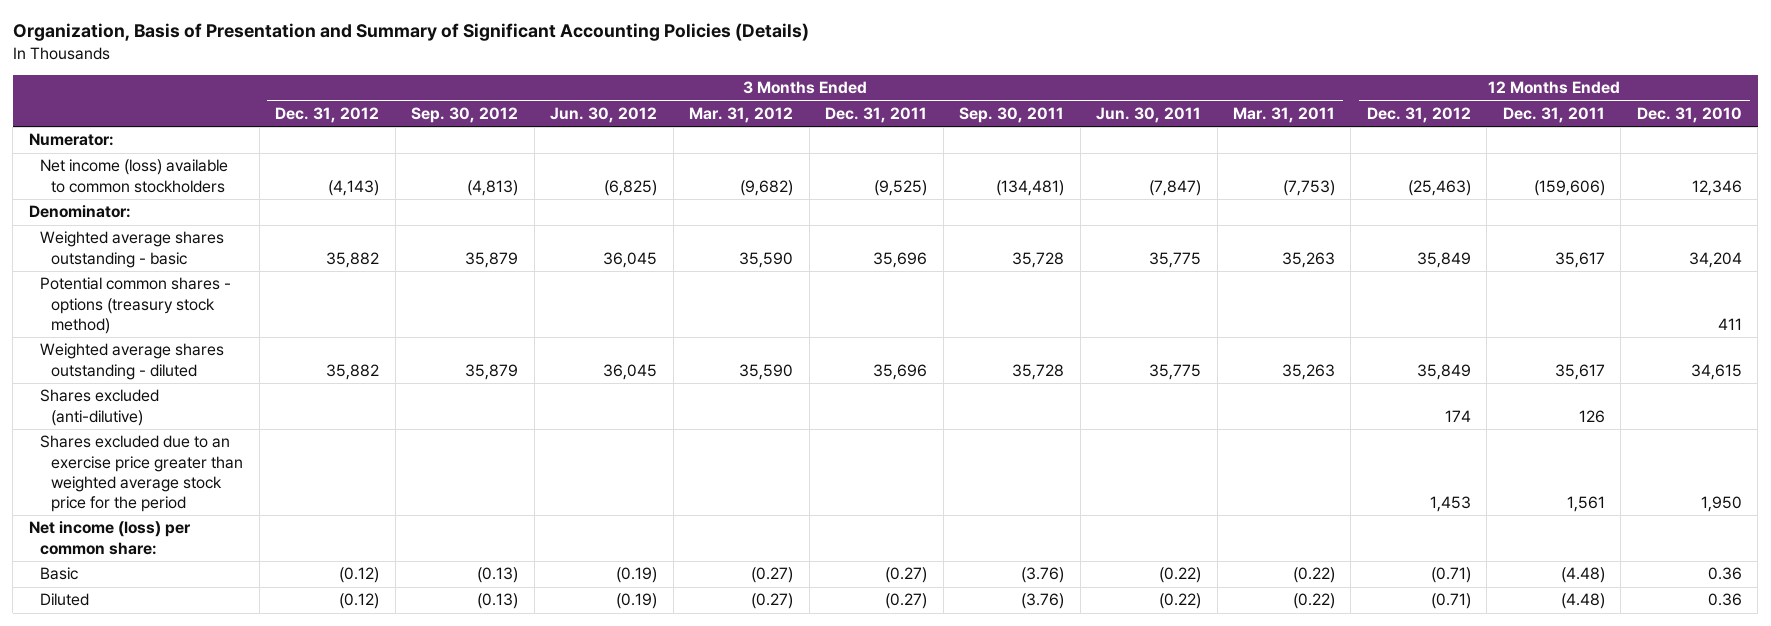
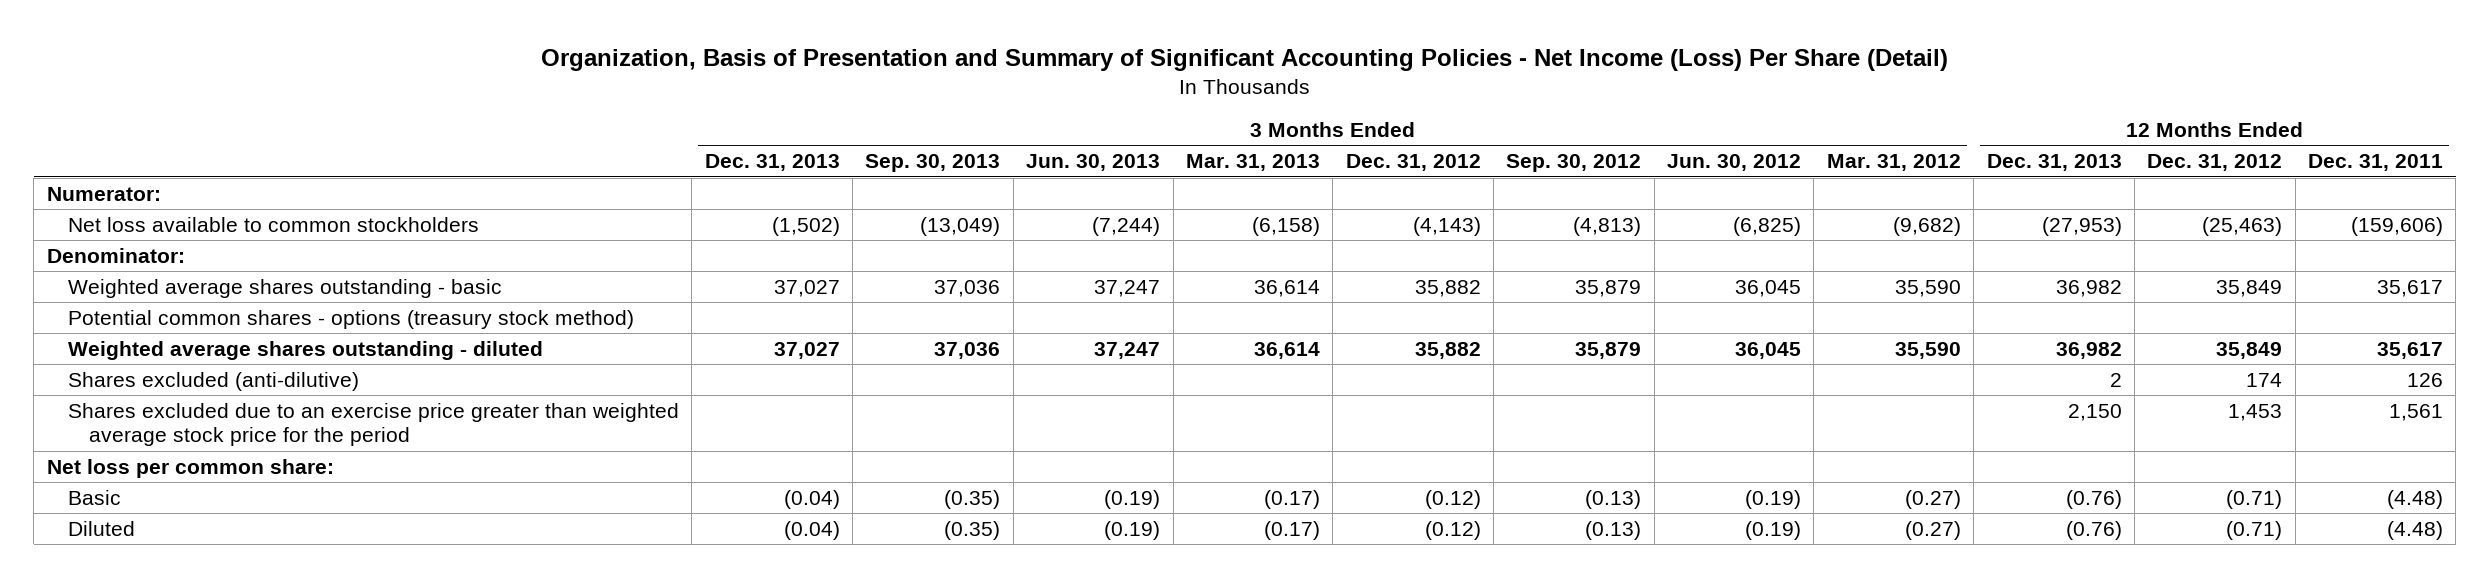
[12,23,809,42] Organization, Basis of Presentation and Summary of Significant Accounting Policies (Details) -> [540,48,1948,71] Organization, Basis of Presentation and Summary of Significant Accounting Policies - Net Income (Loss) Per Share (Detail)
[825,106,928,123] Dec. 31, 2011 -> none
[959,106,1065,123] Sep. 30, 2011 -> none
[1096,106,1202,123] Jun. 30, 2011 -> none
[1232,106,1335,123] Mar. 31, 2011 -> none
[1636,106,1742,123] Dec. 31, 2010 -> none
none -> [704,154,840,172] Dec. 31, 2013
none -> [865,154,1001,173] Sep. 30, 2013
none -> [1026,154,1161,172] Jun. 30, 2013
none -> [1185,154,1320,172] Mar. 31, 2013
none -> [1986,154,2122,172] Dec. 31, 2013
[40,159,229,193] Net income (loss) available to common stockholders -> [67,216,479,232] Net loss available to common stockholders
[28,521,191,555] Net income (loss) per common share: -> [46,458,334,478] Net loss per common share:

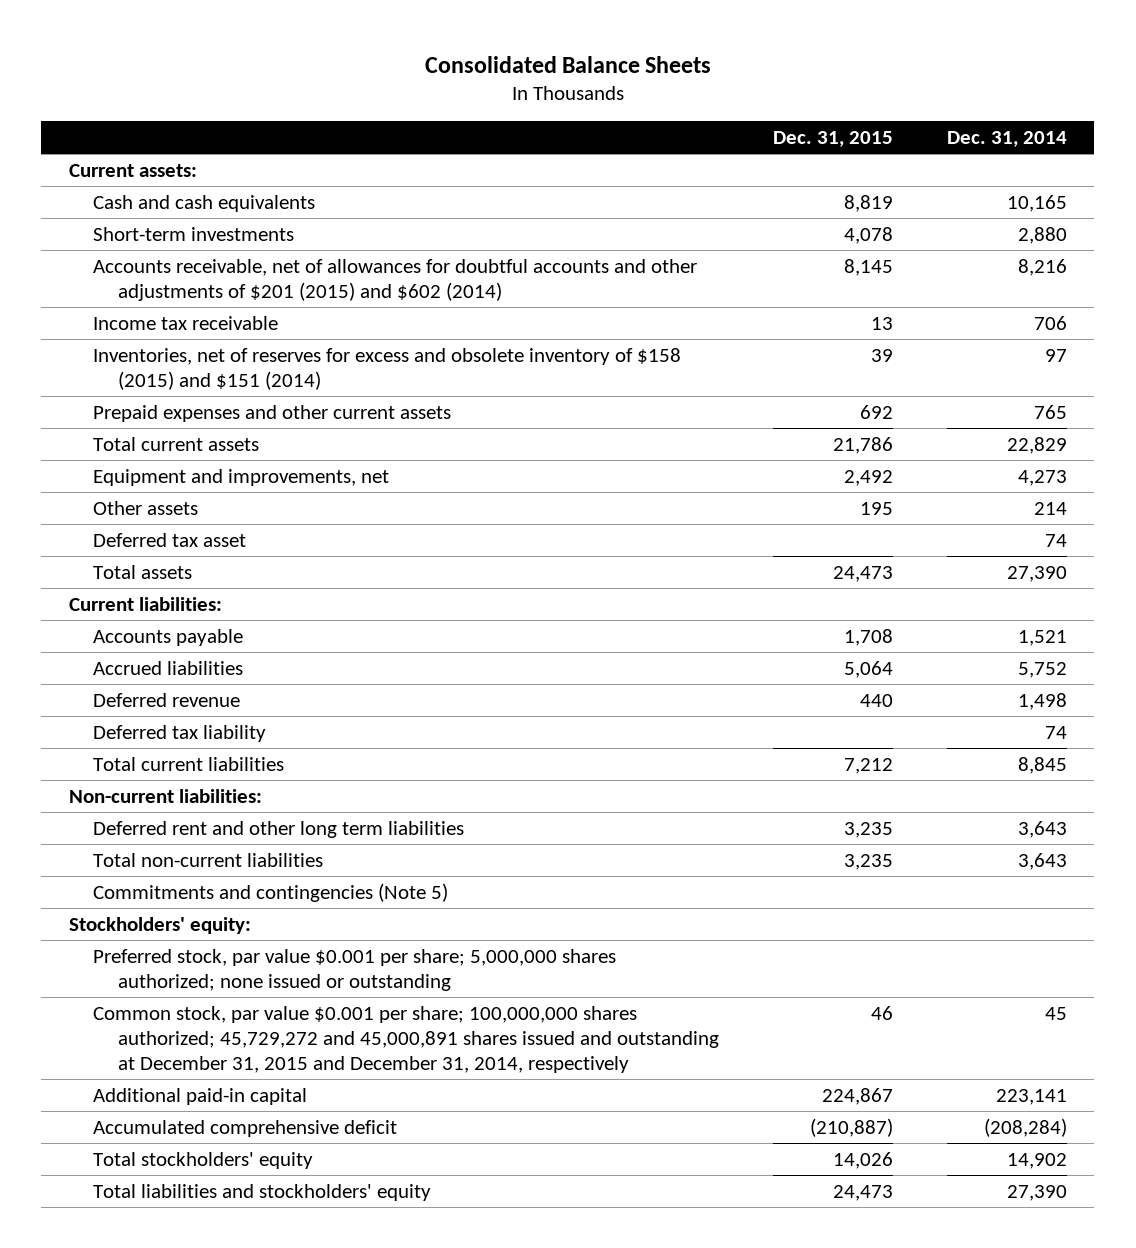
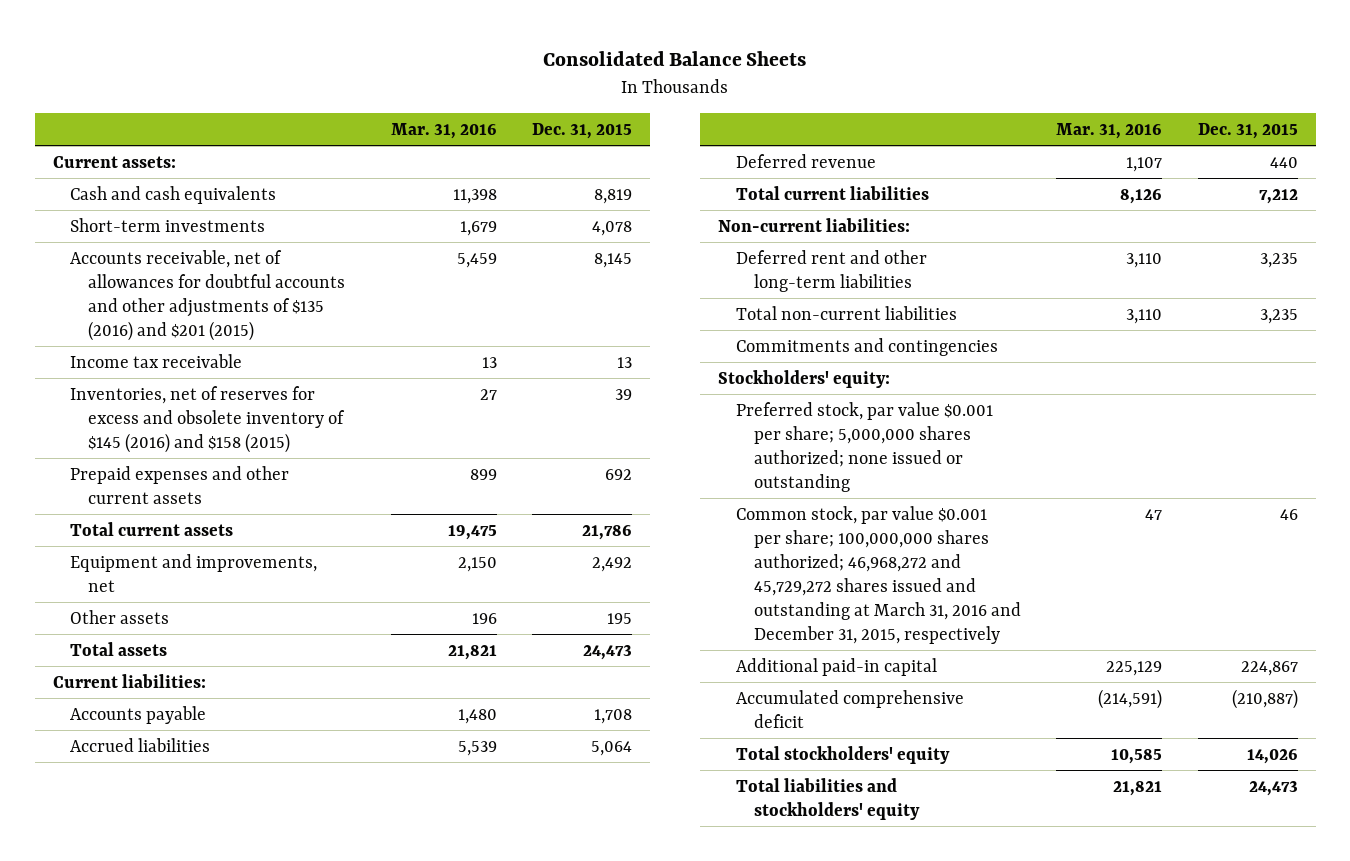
[947,130,1068,147] Dec. 31, 2014 -> none
none -> [390,122,497,139] Mar. 31, 2016
[93,258,698,301] Accounts receivable, net of allowances for doubtful accounts and other adjustments of $201 (2015) and $602 (2014) -> [70,249,346,341] Accounts receivable, net of allowances for doubtful accounts and other adjustments of $135 (2016) and $201 (2015)
[93,347,682,390] Inventories, net of reserves for excess and obsolete inventory of $158 (2015) and $151 (2014) -> [70,385,346,453] Inventories, net of reserves for excess and obsolete inventory of $145 (2016) and $158 (2015)
[93,532,247,547] Deferred tax asset -> none
[93,724,267,742] Deferred tax liability -> none
[93,820,465,838] Deferred rent and other long term liabilities -> [735,249,927,292] Deferred rent and other long-term liabilities
[93,882,449,902] Commitments and contingencies (Note 5) -> [735,337,998,356] Commitments and contingencies
[93,1005,719,1073] Common stock, par value $0.001 per share; 100,000,000 shares authorized; 45,729,272 and 45,000,891 shares issued and outstanding at December 31, 2015 and December 31, 2014, respectively -> [735,505,1021,644] Common stock, par value $0.001 per share; 100,000,000 shares authorized; 46,968,272 and 45,729,272 shares issued and outstanding at March 31, 2016 and December 31, 2015, respectively

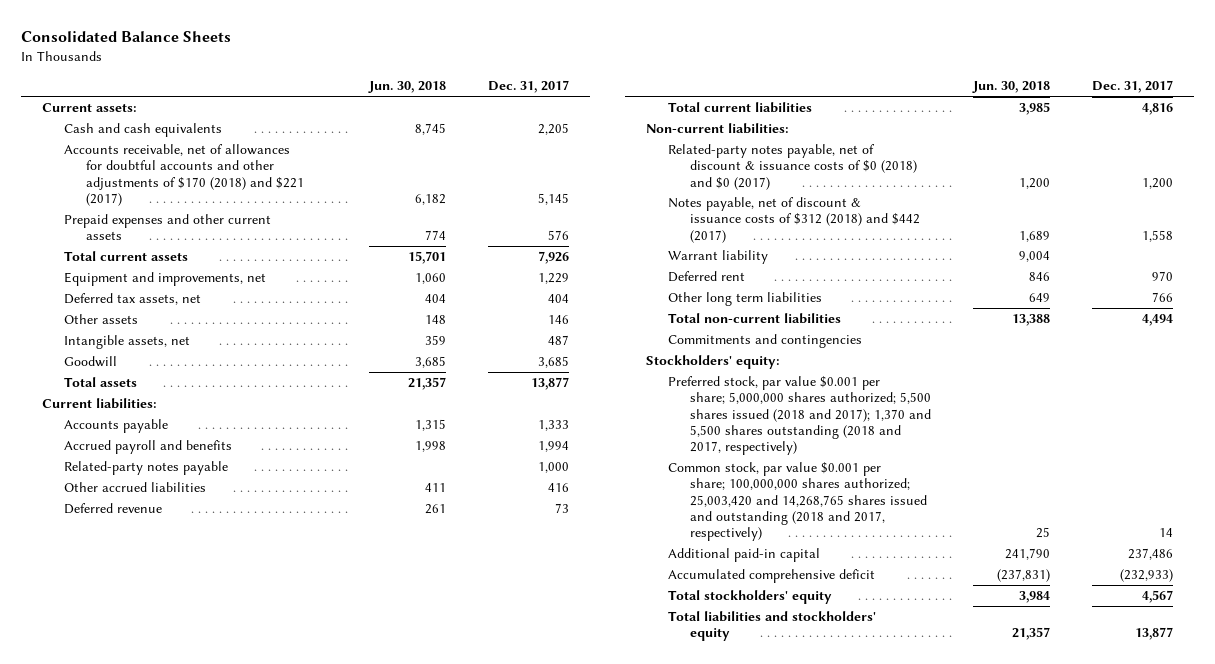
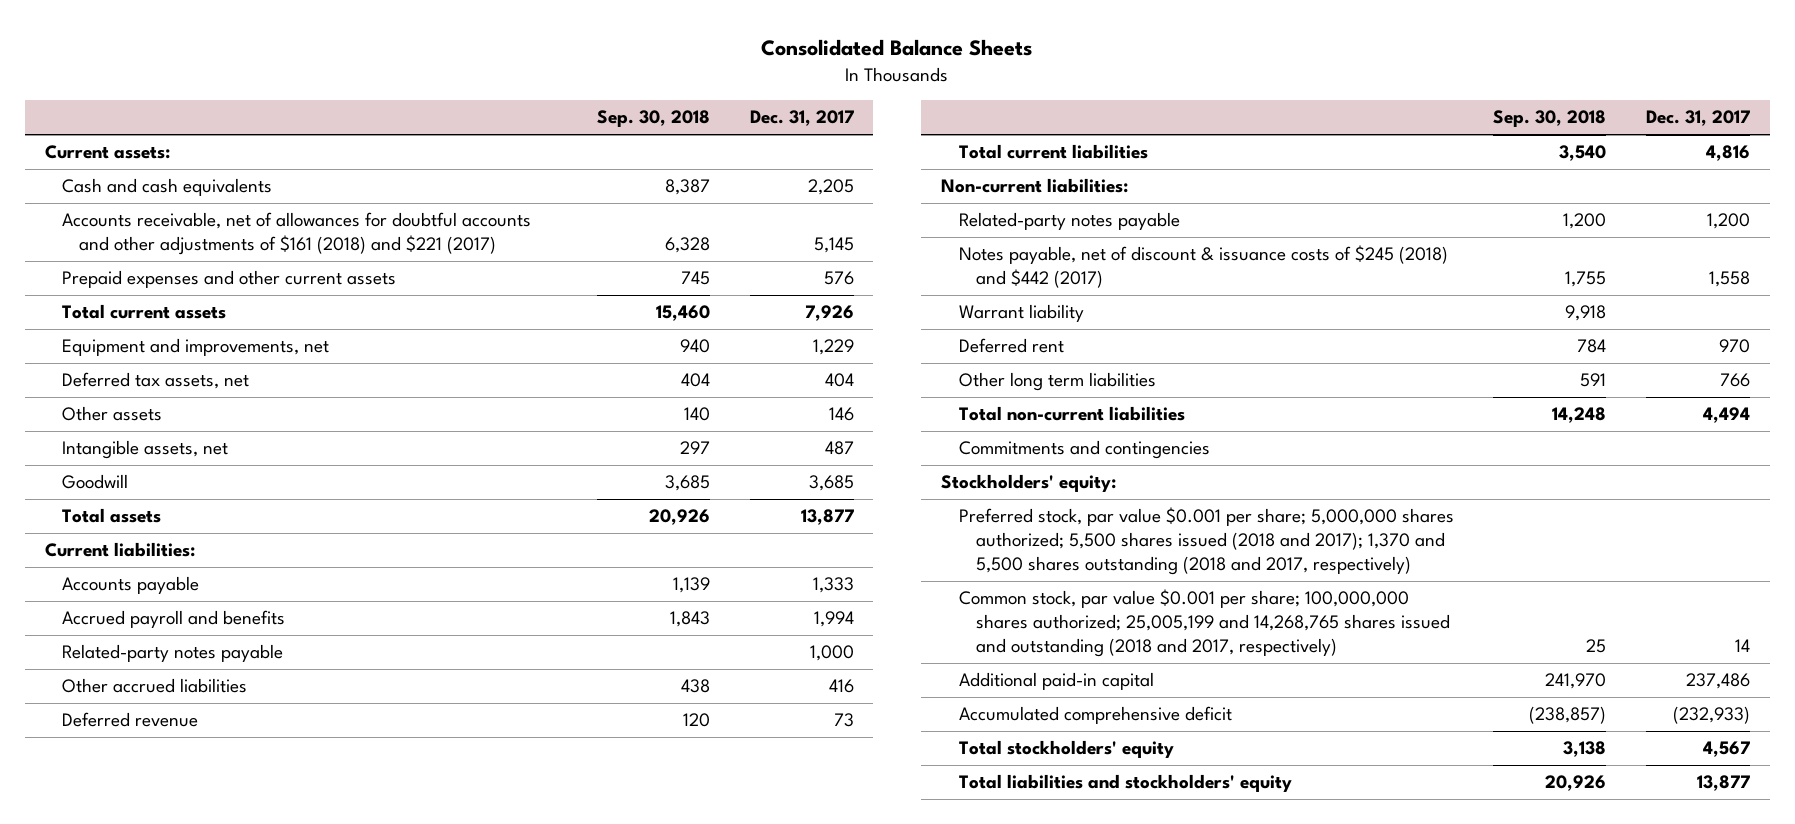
[367,81,446,94] Jun. 30, 2018 -> none
none -> [596,110,710,128] Sep. 30, 2018
[63,143,304,206] Accounts receivable, net of allowances for doubtful accounts and other adjustments of $170 (2018) and $221 (2017) -> [61,212,531,256] Accounts receivable, net of allowances for doubtful accounts and other adjustments of $161 (2018) and $221 (2017)
[667,143,917,190] Related-party notes payable, net of discount & issuance costs of $0 (2018) and $0 (2017) -> [958,212,1180,231] Related-party notes payable
[667,196,920,243] Notes payable, net of discount & issuance costs of $312 (2018) and $442 (2017) -> [958,245,1448,289] Notes payable, net of discount & issuance costs of $245 (2018) and $442 (2017)
[667,461,927,542] Common stock, par value $0.001 per share; 100,000,000 shares authorized; 25,003,420 and 14,268,765 shares issued and outstanding (2018 and 2017, respectively) -> [958,589,1450,658] Common stock, par value $0.001 per share; 100,000,000 shares authorized; 25,005,199 and 14,268,765 shares issued and outstanding (2018 and 2017, respectively)

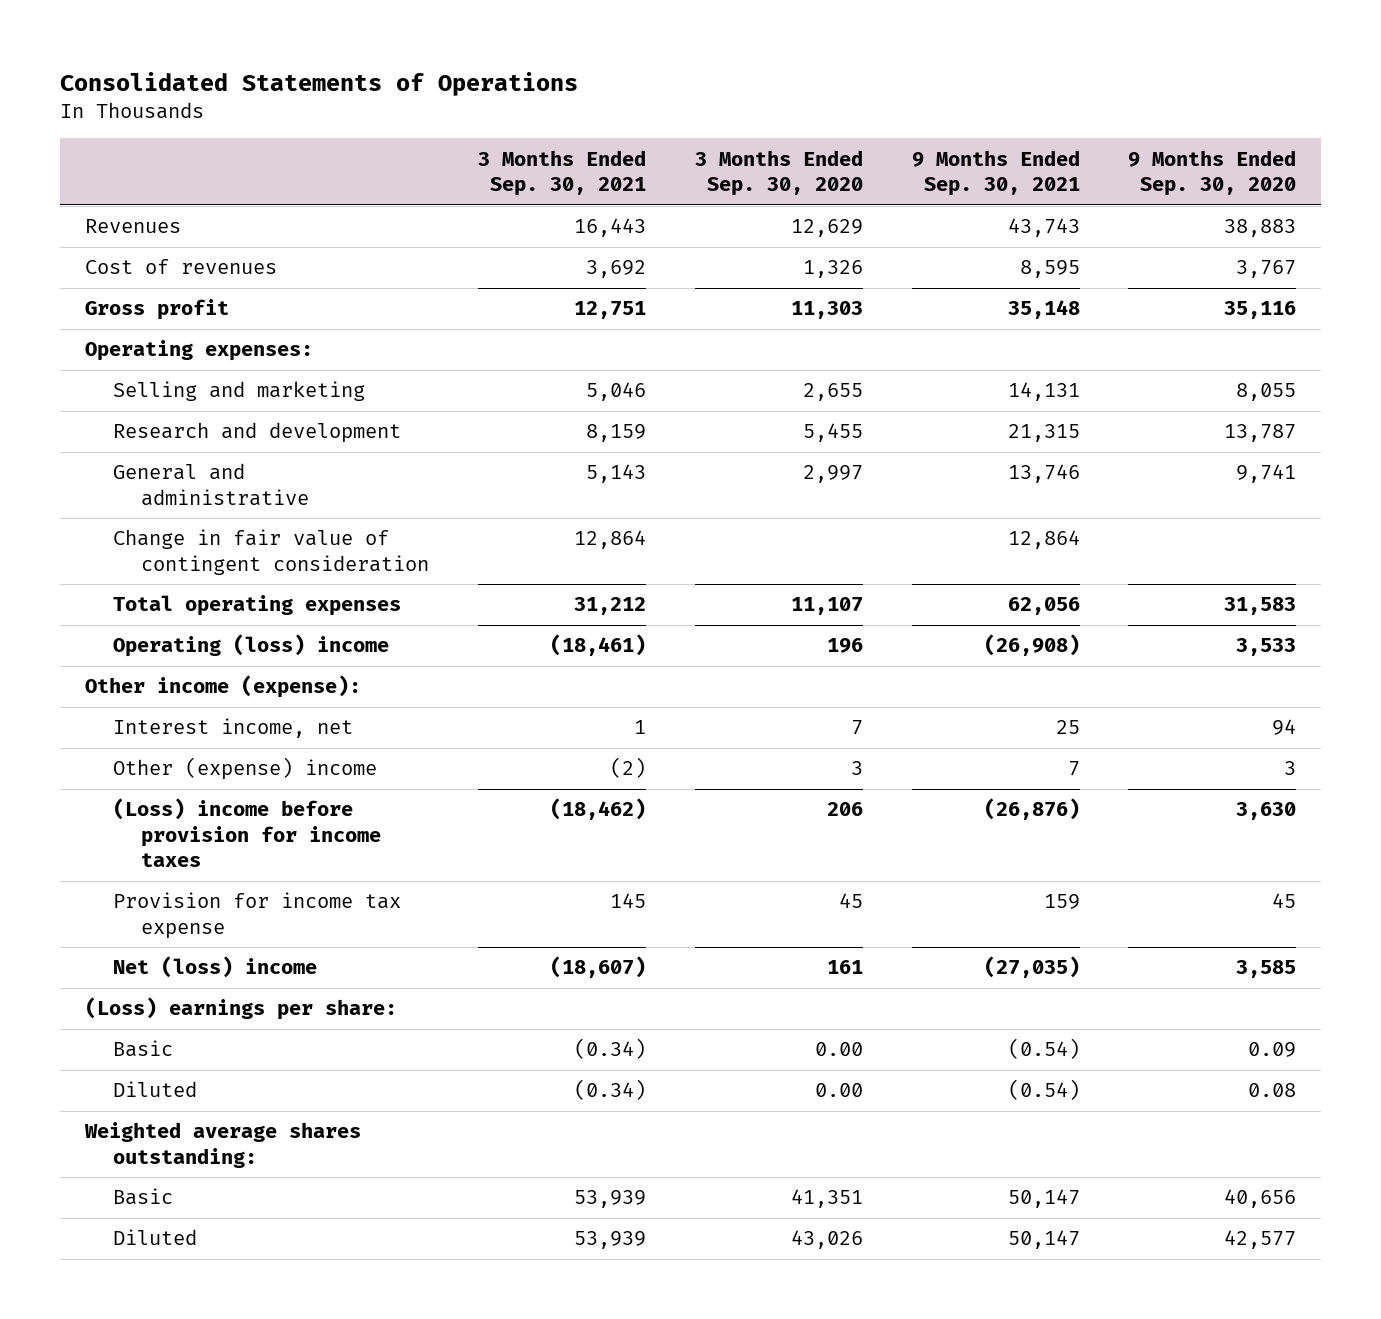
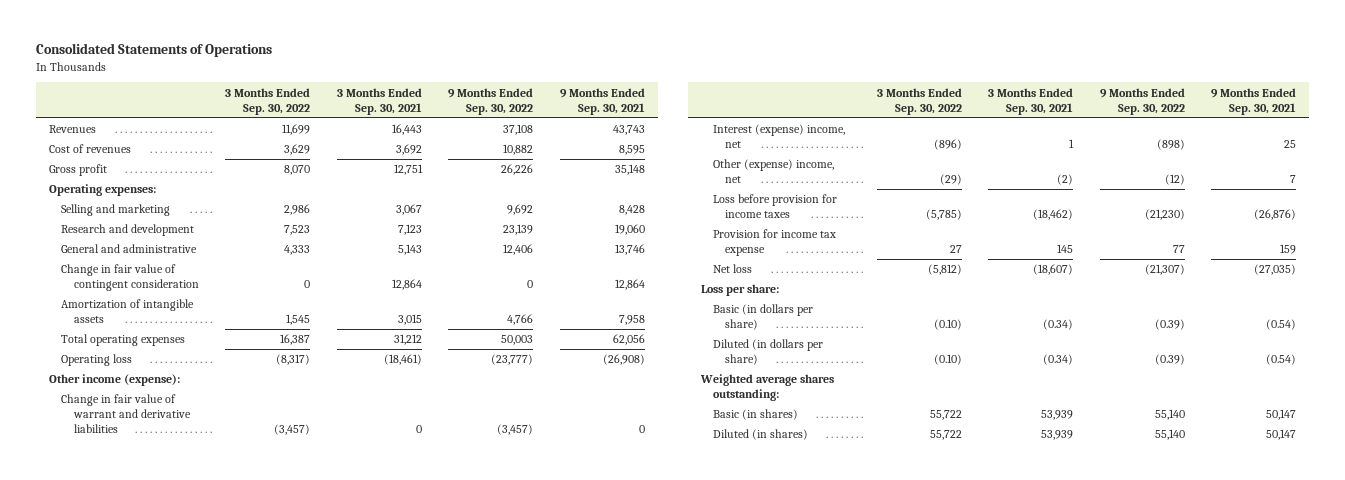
[694,149,863,197] 3 Months Ended Sep. 30, 2020 -> none
[1128,149,1297,197] 9 Months Ended Sep. 30, 2020 -> none
none -> [225,87,311,115] 3 Months Ended Sep. 30, 2022
none -> [448,87,534,115] 9 Months Ended Sep. 30, 2022
[585,382,646,402] 5,046 -> [395,204,422,216] 3,067
[1007,382,1080,402] 14,131 -> [618,205,645,216] 8,428
[585,424,646,443] 8,159 -> [397,224,422,236] 7,123
[1007,424,1080,443] 21,315 -> [614,224,645,236] 19,060
none -> [61,299,195,324] Amortization of intangible assets
[112,634,389,658] Operating (loss) income -> [61,354,133,367] Operating loss
none -> [61,394,191,434] Change in fair value of warrant and derivative liabilities
[112,718,353,739] Interest income, net -> [712,124,845,149] Interest (expense) income, net
[112,757,377,781] Other (expense) income -> [712,159,834,184] Other (expense) income, net
[112,798,381,868] (Loss) income before provision for income taxes -> [712,194,837,219] Loss before provision for income taxes
[112,956,317,979] Net (loss) income -> [712,264,752,274] Net loss
[84,997,397,1021] (Loss) earnings per share: -> [700,284,779,297] Loss per share:
[112,1040,173,1058] Basic -> [712,304,813,331] Basic (in dollars per share)
[112,1081,197,1098] Diluted -> [712,339,823,366] Diluted (in dollars per share)
[112,1188,173,1206] Basic -> [712,409,798,421] Basic (in shares)
[112,1229,197,1246] Diluted -> [712,429,808,441] Diluted (in shares)

